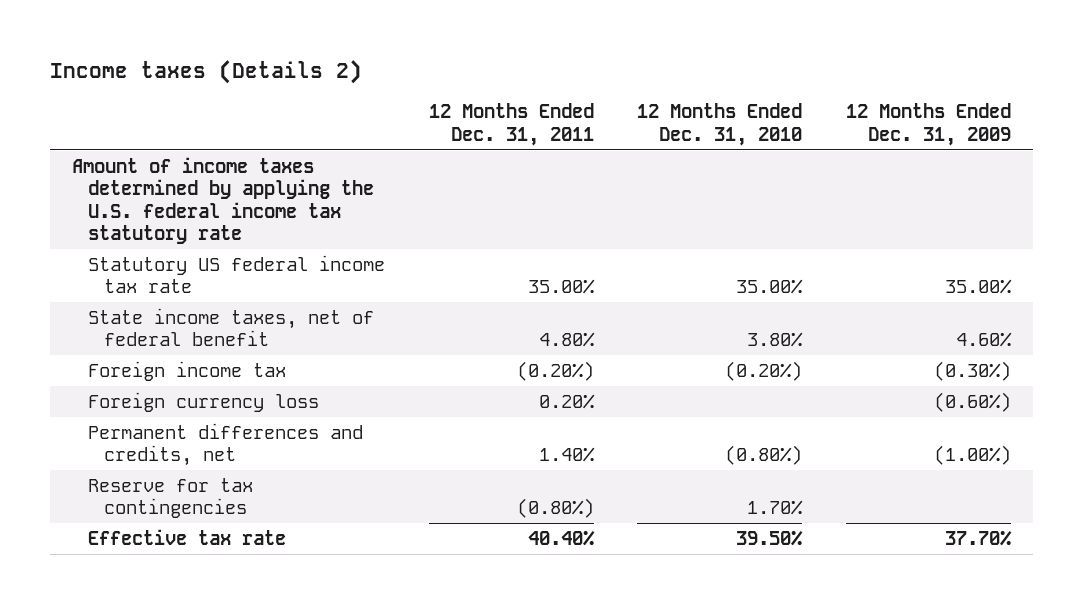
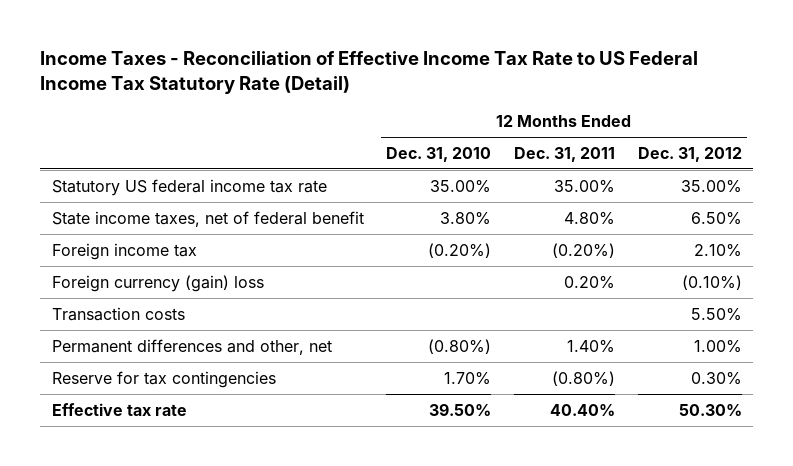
[49,60,362,85] Income taxes (Details 2) -> [40,51,699,94] Income Taxes - Reconciliation of Effective Income Tax Rate to US Federal Income Tax Statutory Rate (Detail)
[846,103,1012,146] 12 Months Ended Dec. 31, 2009 -> none
none -> [637,146,742,162] Dec. 31, 2012
[71,156,374,245] Amount of income taxes determined by applying the U.S. federal income tax statutory rate -> none
[87,391,319,412] Foreign currency loss -> [51,274,264,292] Foreign currency (gain) loss
none -> [51,306,185,321] Transaction costs
[87,422,363,467] Permanent differences and credits, net -> [51,338,332,355] Permanent differences and other, net

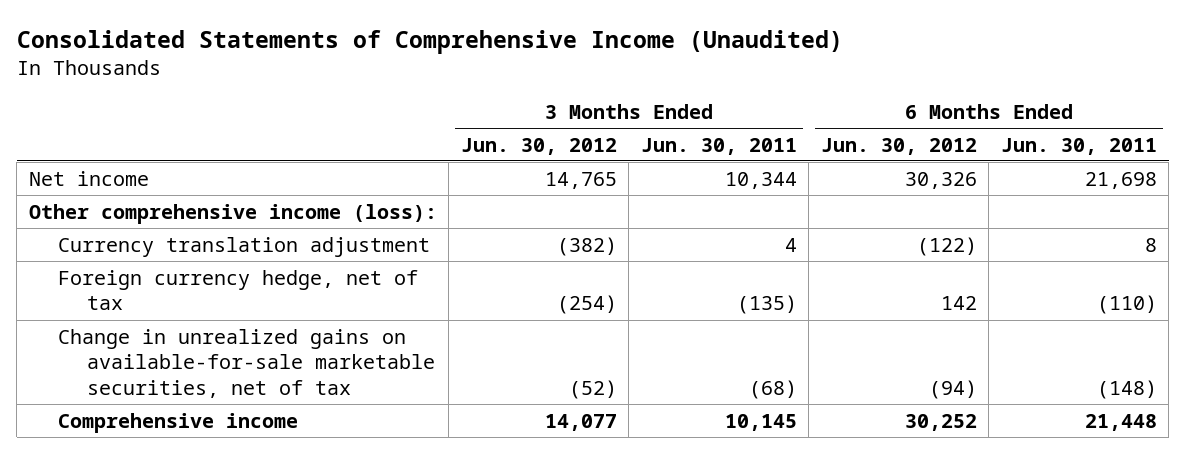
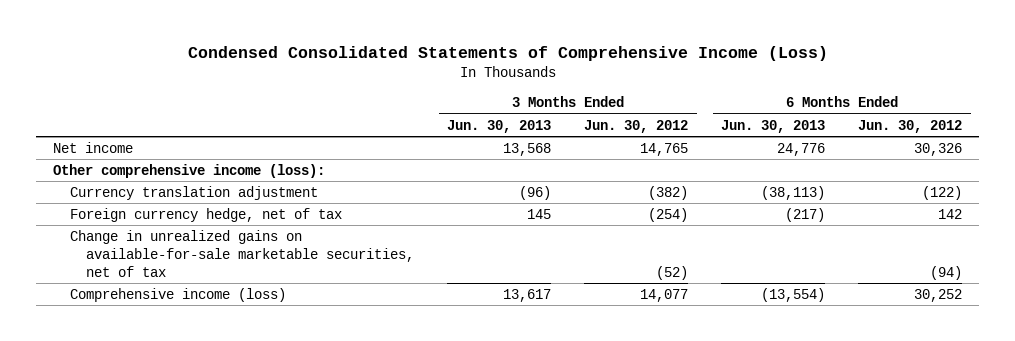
[16,30,843,55] Consolidated Statements of Comprehensive Income (Unaudited) -> [187,46,828,62] Condensed Consolidated Statements of Comprehensive Income (Loss)
[640,137,797,155] Jun. 30, 2011 -> none
[1000,137,1157,155] Jun. 30, 2011 -> none
none -> [447,119,552,133] Jun. 30, 2013
none -> [721,119,826,133] Jun. 30, 2013
[58,412,299,433] Comprehensive income -> [69,287,286,302] Comprehensive income (loss)

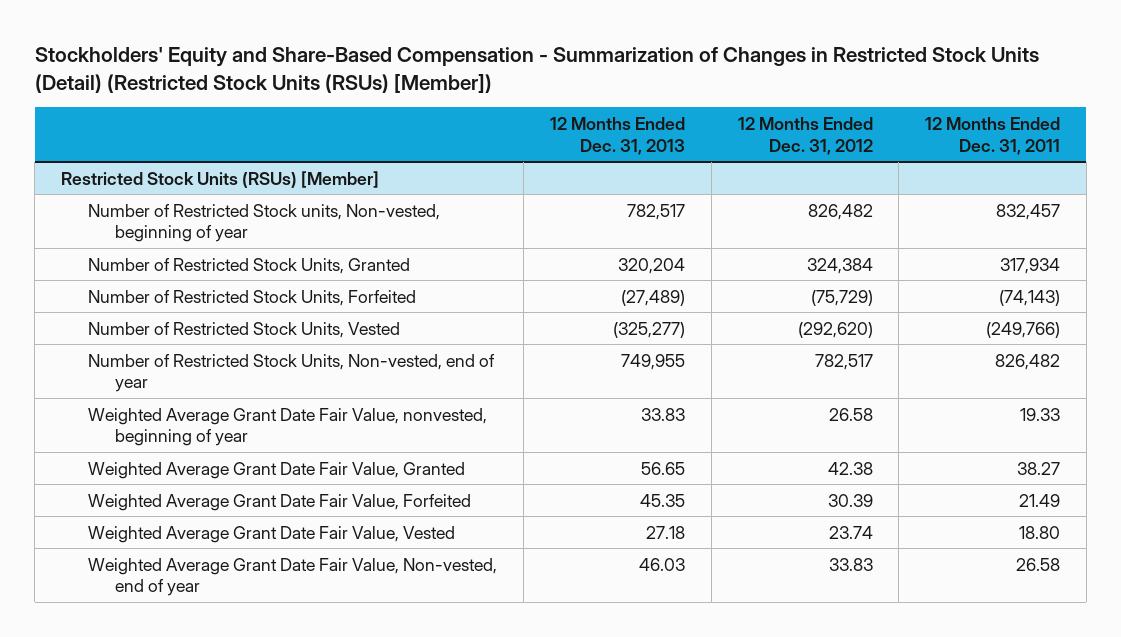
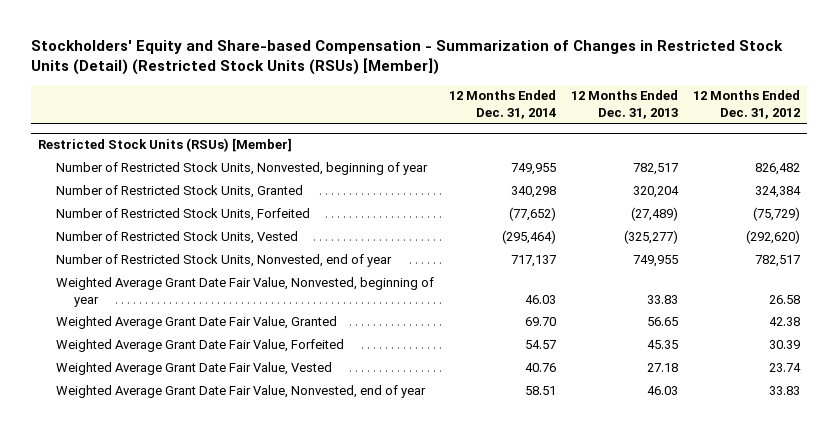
[34,47,1039,93] Stockholders' Equity and Share-Based Compensation - Summarization of Changes in Restricted Stock Units (Detail) (Restricted Stock Units (RSUs) [Member]) -> [30,39,783,76] Stockholders' Equity and Share-based Compensation - Summarization of Changes in Restricted Stock Units (Detail) (Restricted Stock Units (RSUs) [Member])
[925,116,1061,155] 12 Months Ended Dec. 31, 2011 -> none
none -> [448,90,556,120] 12 Months Ended Dec. 31, 2014
[88,203,441,243] Number of Restricted Stock units, Non-vested, beginning of year -> [56,161,429,175] Number of Restricted Stock Units, Nonvested, beginning of year
[88,353,496,393] Number of Restricted Stock Units, Non-vested, end of year -> [56,253,393,267] Number of Restricted Stock Units, Nonvested, end of year
[88,407,488,447] Weighted Average Grant Date Fair Value, nonvested, beginning of year -> [56,276,435,307] Weighted Average Grant Date Fair Value, Nonvested, beginning of year
[88,557,498,597] Weighted Average Grant Date Fair Value, Non-vested, end of year -> [56,384,427,398] Weighted Average Grant Date Fair Value, Nonvested, end of year

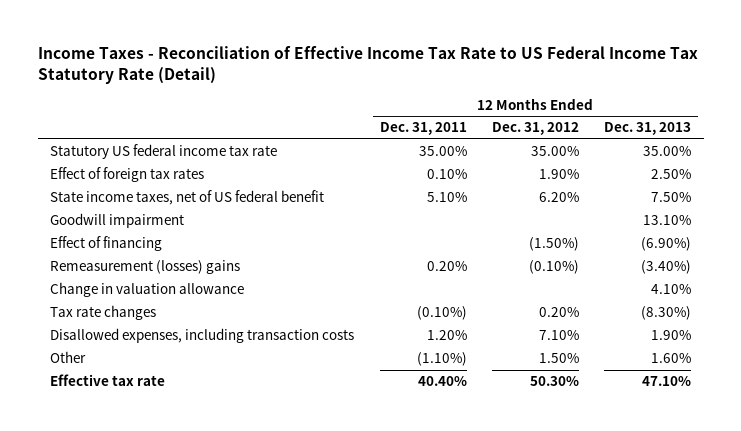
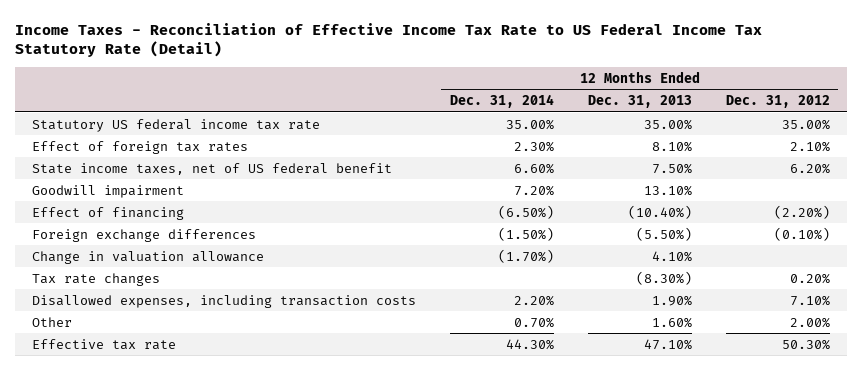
[379,122,467,136] Dec. 31, 2011 -> none
none -> [449,94,554,109] Dec. 31, 2014
[538,169,579,180] 1.90% -> [789,140,830,152] 2.10%
[651,169,692,180] 2.50% -> [651,140,692,152] 8.10%
[50,260,241,275] Remeasurement (losses) gains -> none
[528,237,579,252] (1.50%) -> [773,204,830,219] (2.20%)
[641,237,692,252] (6.90%) -> [627,204,692,219] (10.40%)
none -> [31,228,256,242] Foreign exchange differences
[538,353,579,364] 1.50% -> [789,316,830,328] 2.00%

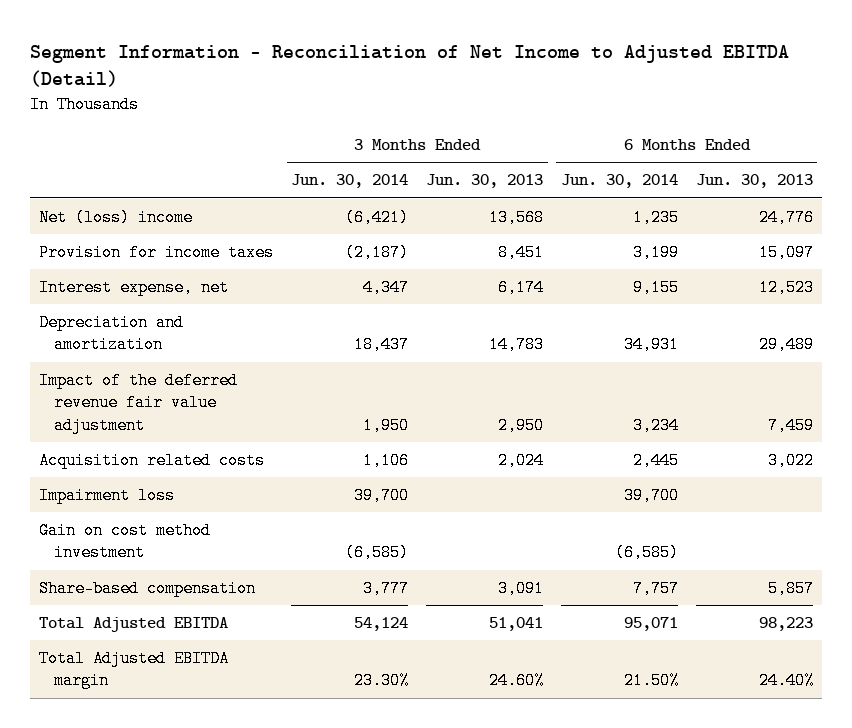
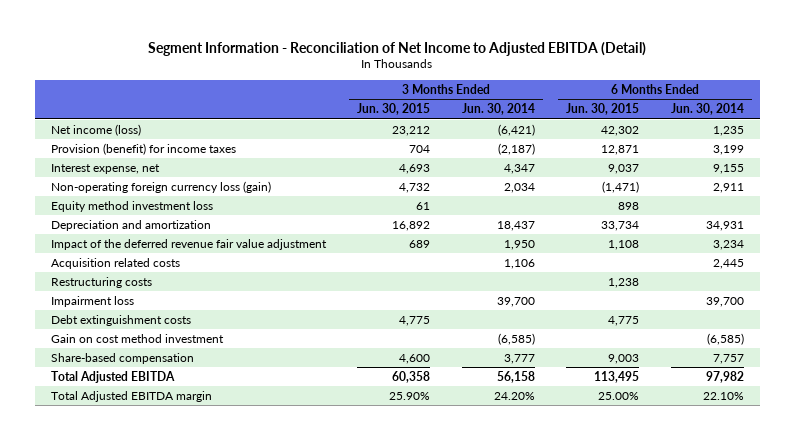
[426,174,544,189] Jun. 30, 2013 -> none
[695,174,813,189] Jun. 30, 2013 -> none
none -> [357,103,431,116] Jun. 30, 2015
none -> [566,103,640,116] Jun. 30, 2015
[39,209,194,227] Net (loss) income -> [50,123,141,136] Net income (loss)
[39,244,275,262] Provision for income taxes -> [50,142,236,155] Provision (benefit) for income taxes
none -> [50,180,271,193] Non-operating foreign currency loss (gain)
none -> [50,200,213,212] Equity method investment loss
none -> [50,276,152,288] Restructuring costs
none -> [50,314,191,326] Debt extinguishment costs
[354,617,409,632] 54,124 -> [496,370,535,383] 56,158
[623,617,678,632] 95,071 -> [705,370,744,383] 97,982
[354,672,410,690] 23.30% -> [493,391,535,400] 24.20%
[623,672,679,690] 21.50% -> [702,391,744,400] 22.10%

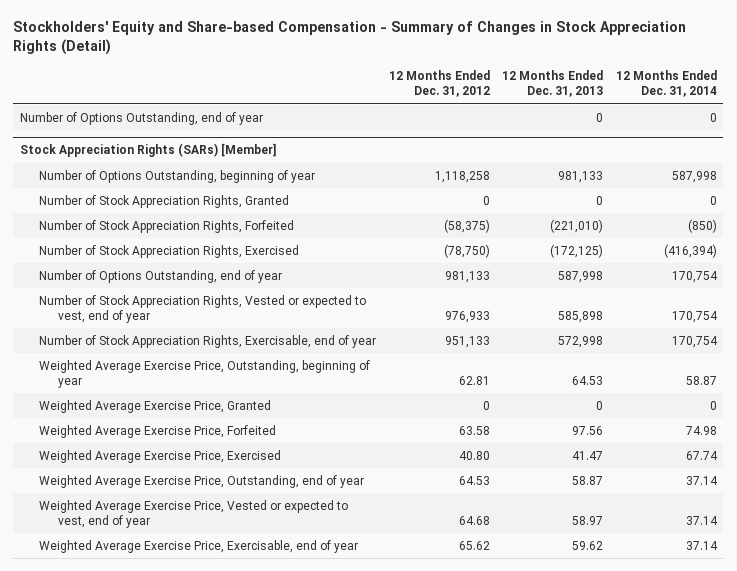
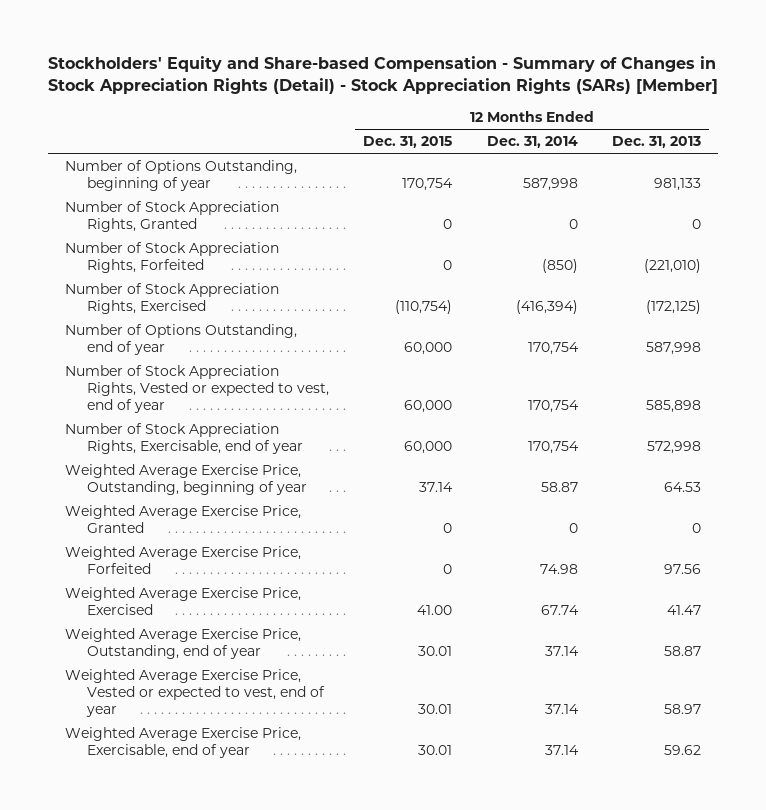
[13,21,687,56] Stockholders' Equity and Share-based Compensation - Summary of Changes in Stock Appreciation Rights (Detail) -> [47,56,718,95] Stockholders' Equity and Share-based Compensation - Summary of Changes in Stock Appreciation Rights (Detail) - Stock Appreciation Rights (SARs) [Member]
[388,70,490,98] 12 Months Ended Dec. 31, 2012 -> none
none -> [363,136,453,149] Dec. 31, 2015
[19,111,263,125] Number of Options Outstanding, end of year -> none
[19,143,277,158] Stock Appreciation Rights (SARs) [Member] -> none

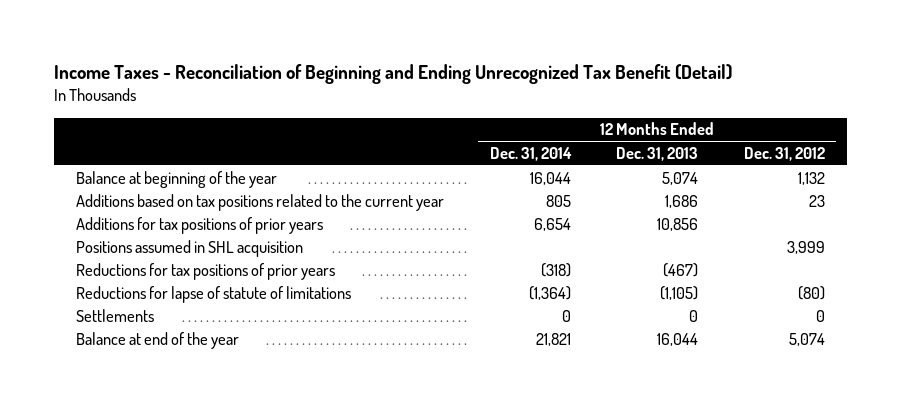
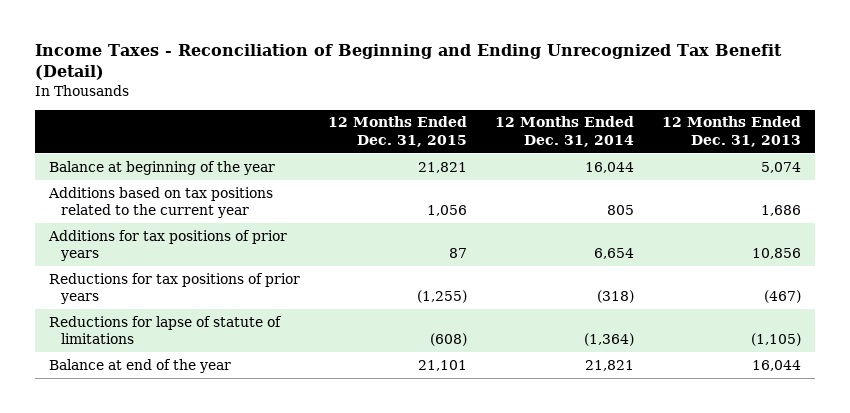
[743,146,825,161] Dec. 31, 2012 -> none
none -> [327,116,467,147] 12 Months Ended Dec. 31, 2015
[76,239,304,257] Positions assumed in SHL acquisition -> none
[76,308,155,322] Settlements -> none

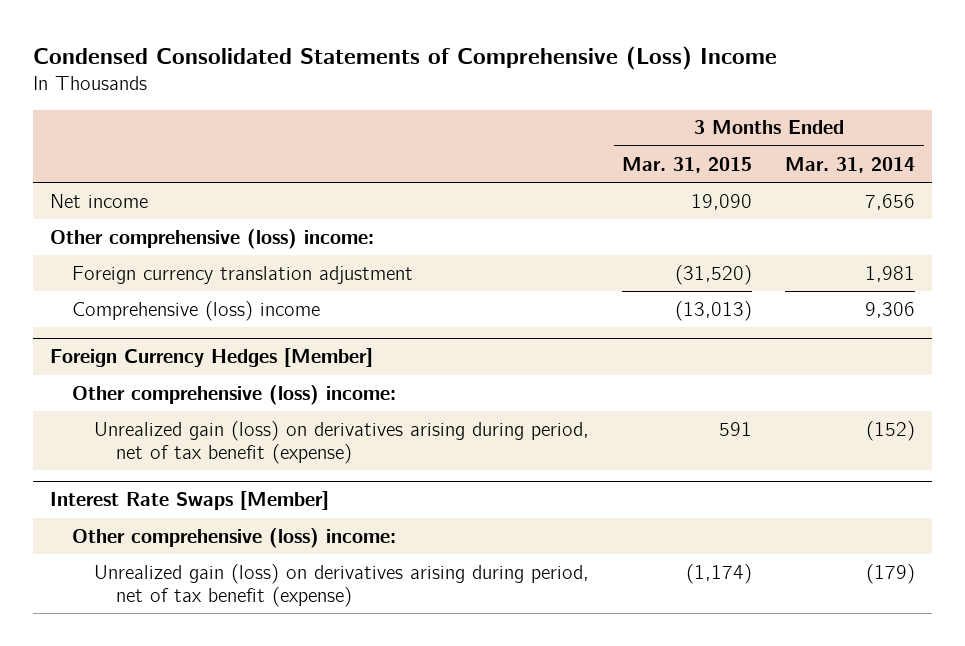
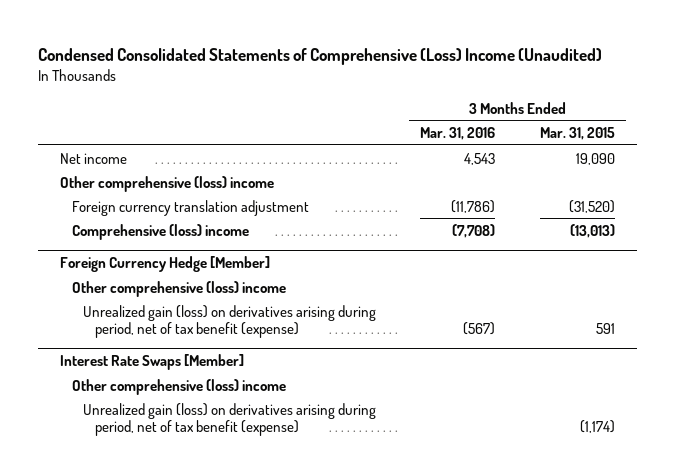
[33,45,778,70] Condensed Consolidated Statements of Comprehensive (Loss) Income -> [38,48,603,66] Condensed Consolidated Statements of Comprehensive (Loss) Income (Unaudited)
[785,156,916,173] Mar. 31, 2014 -> none
none -> [420,126,496,140] Mar. 31, 2016
[49,228,374,249] Other comprehensive (loss) income: -> [60,175,275,192] Other comprehensive (loss) income
[49,348,373,368] Foreign Currency Hedges [Member] -> [60,256,271,273] Foreign Currency Hedge [Member]
[72,384,397,405] Other comprehensive (loss) income: -> [71,280,286,297] Other comprehensive (loss) income
[72,527,397,548] Other comprehensive (loss) income: -> [71,378,286,395] Other comprehensive (loss) income

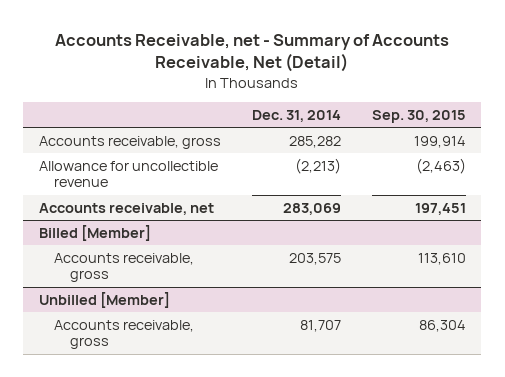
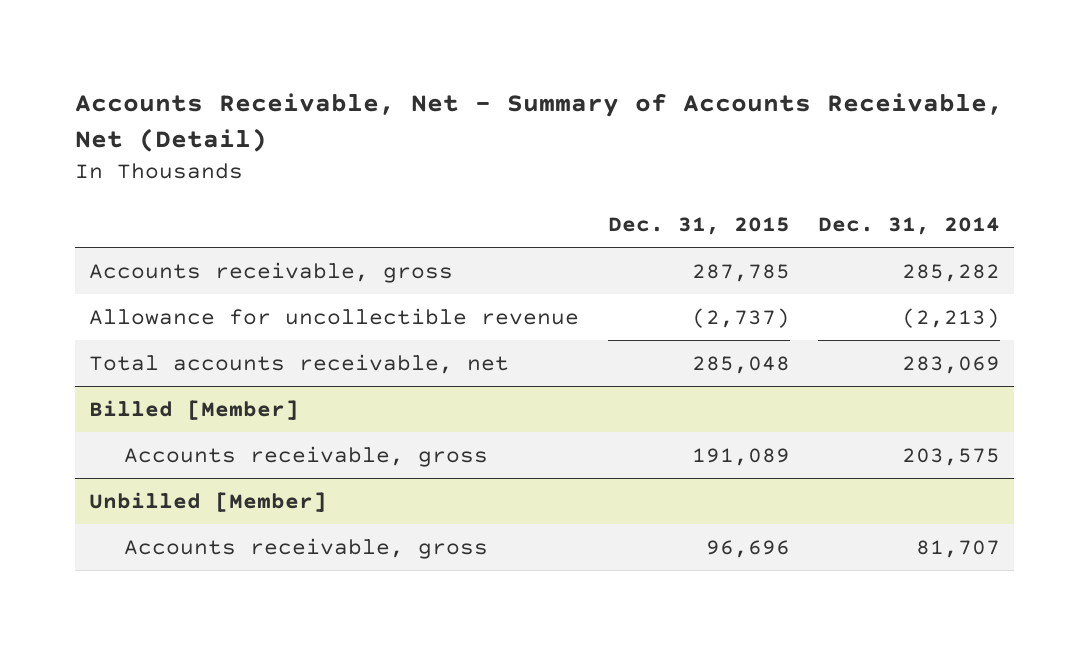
[55,33,450,73] Accounts Receivable, net - Summary of Accounts Receivable, Net (Detail) -> [74,92,1003,152] Accounts Receivable, Net - Summary of Accounts Receivable, Net (Detail)
[371,109,466,123] Sep. 30, 2015 -> none
none -> [607,217,790,236] Dec. 31, 2015
[38,202,214,215] Accounts receivable, net -> [89,353,510,374] Total accounts receivable, net

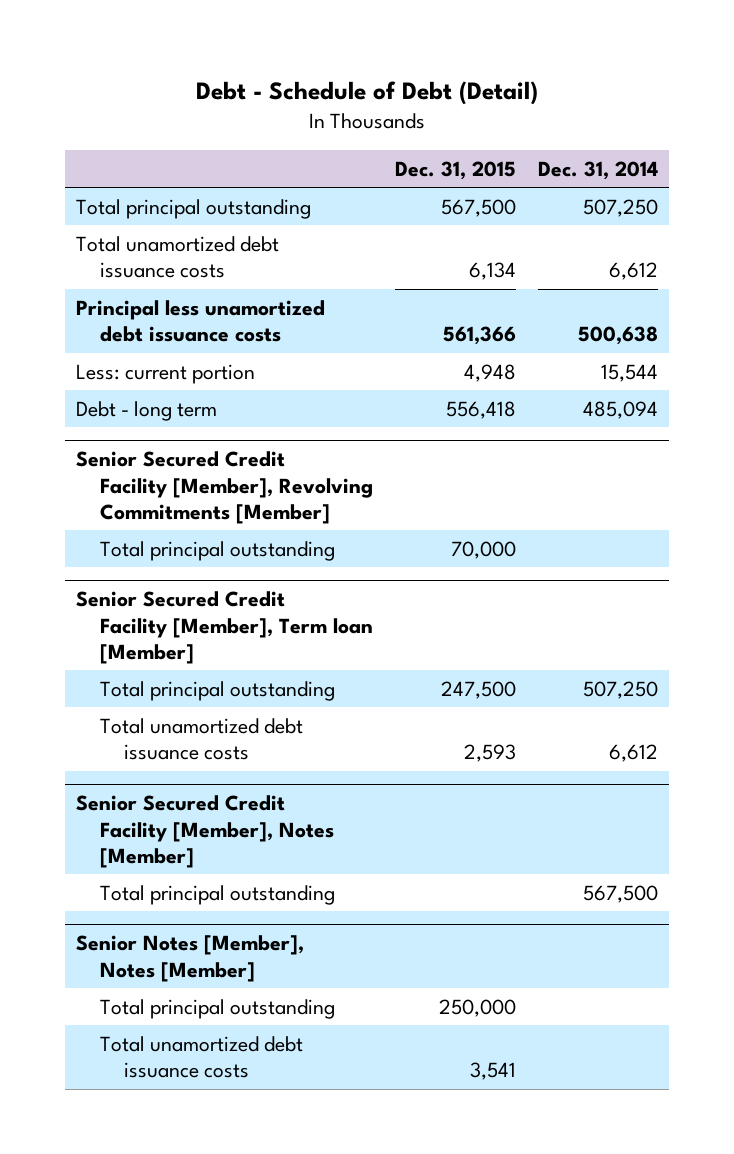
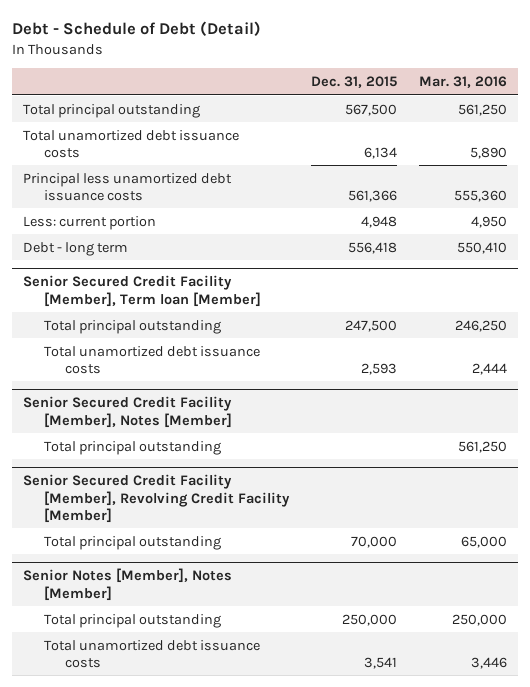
[537,160,658,180] Dec. 31, 2014 -> none
none -> [419,75,508,88] Mar. 31, 2016
[75,451,374,524] Senior Secured Credit Facility [Member], Revolving Commitments [Member] -> none
[100,540,336,561] Total principal outstanding -> none
none -> [22,474,290,523] Senior Secured Credit Facility [Member], Revolving Credit Facility [Member]
none -> [43,535,221,550] Total principal outstanding

